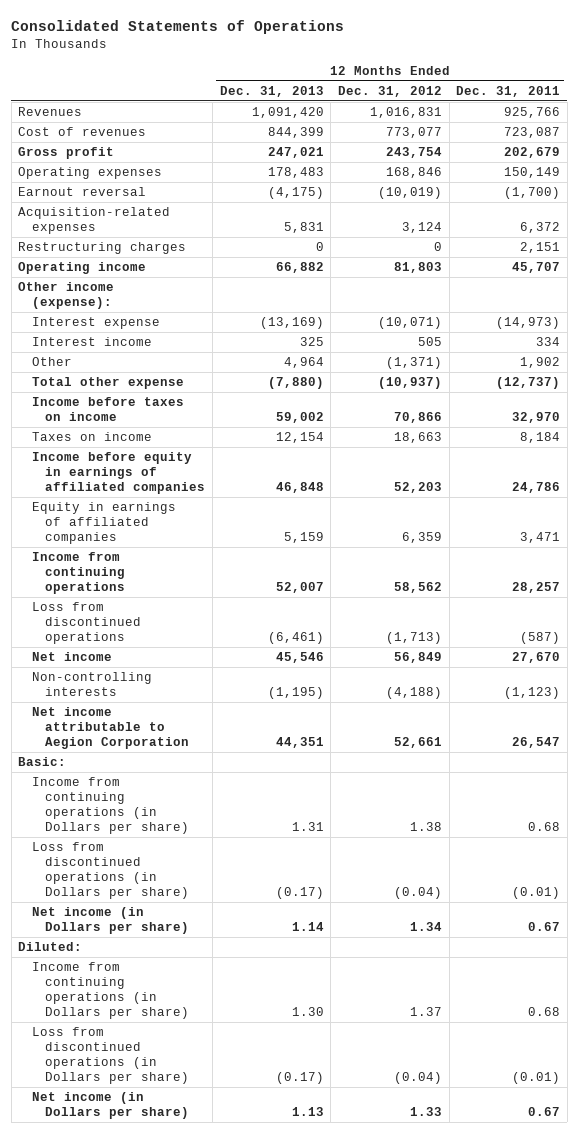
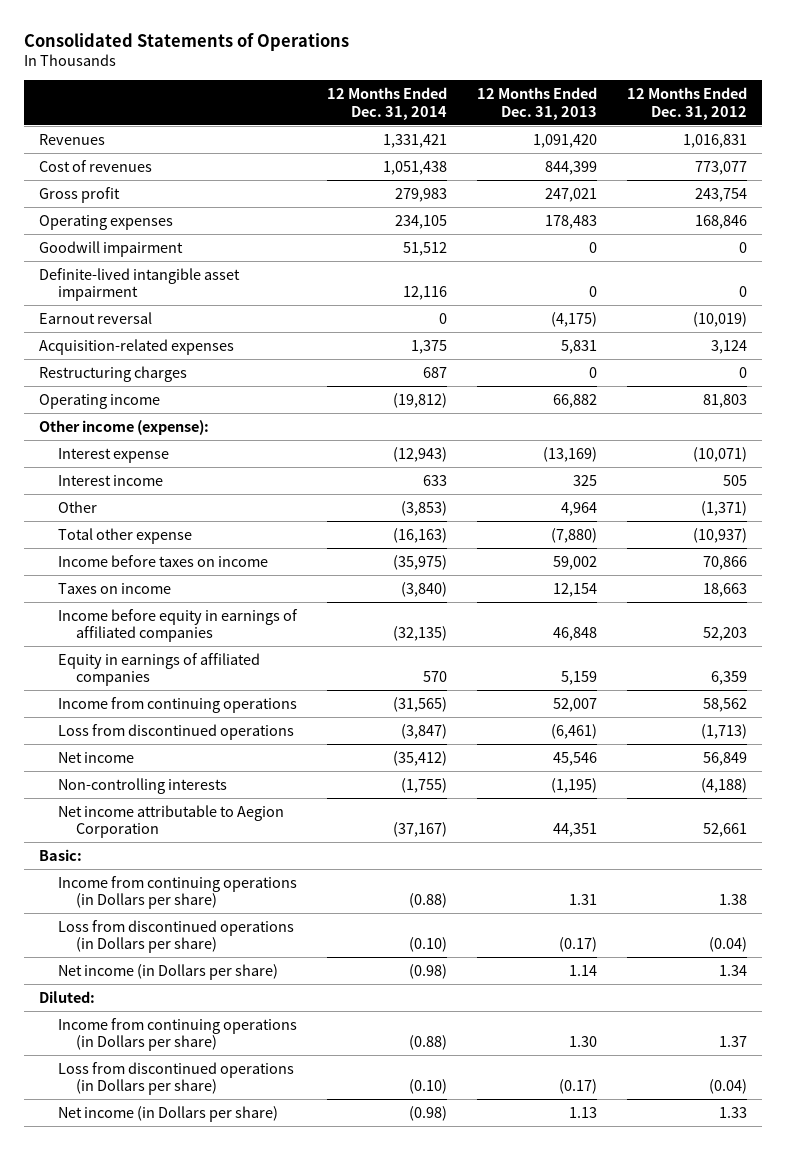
[456,85,561,97] Dec. 31, 2011 -> none
none -> [326,86,447,120] 12 Months Ended Dec. 31, 2014
none -> [39,240,184,257] Goodwill impairment
none -> [39,267,241,302] Definite-lived intangible asset impairment

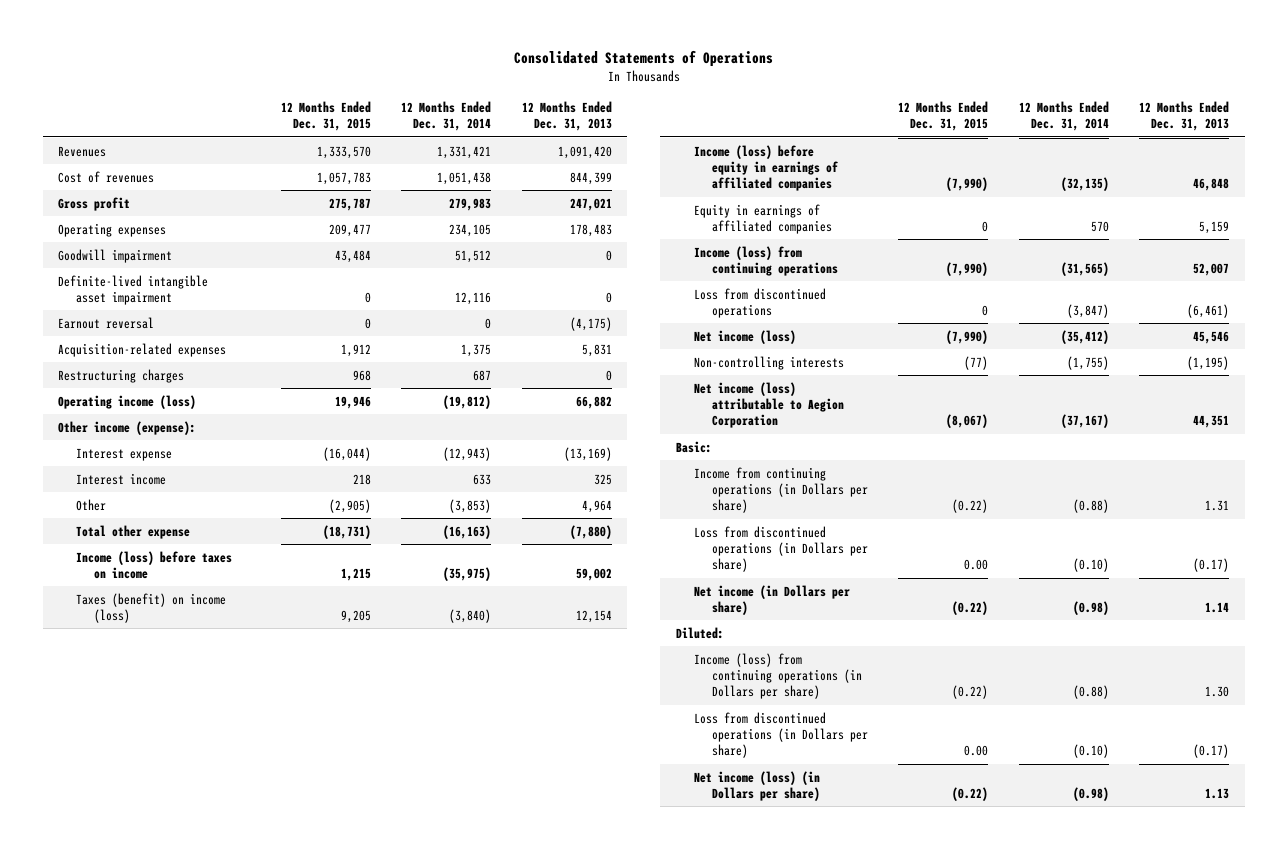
[626,86,747,120] 12 Months Ended Dec. 31, 2012 -> none
none -> [280,100,371,132] 12 Months Ended Dec. 31, 2015
[39,393,161,409] Operating income -> [58,394,197,409] Operating income (loss)
[57,554,268,567] Income before taxes on income -> [76,550,233,580] Income (loss) before taxes on income
[57,582,171,594] Taxes on income -> [76,592,227,624] Taxes (benefit) on income (loss)
[57,608,298,643] Income before equity in earnings of affiliated companies -> [693,144,838,192] Income (loss) before equity in earnings of affiliated companies
[57,696,297,713] Income from continuing operations -> [693,245,838,277] Income (loss) from continuing operations
[57,751,134,763] Net income -> [693,329,796,344] Net income (loss)
[57,804,284,839] Net income attributable to Aegion Corporation -> [693,381,844,429] Net income (loss) attributable to Aegion Corporation
[57,1017,297,1052] Income from continuing operations (in Dollars per share) -> [693,652,862,700] Income (loss) from continuing operations (in Dollars per share)
[57,1105,278,1122] Net income (in Dollars per share) -> [693,770,820,802] Net income (loss) (in Dollars per share)

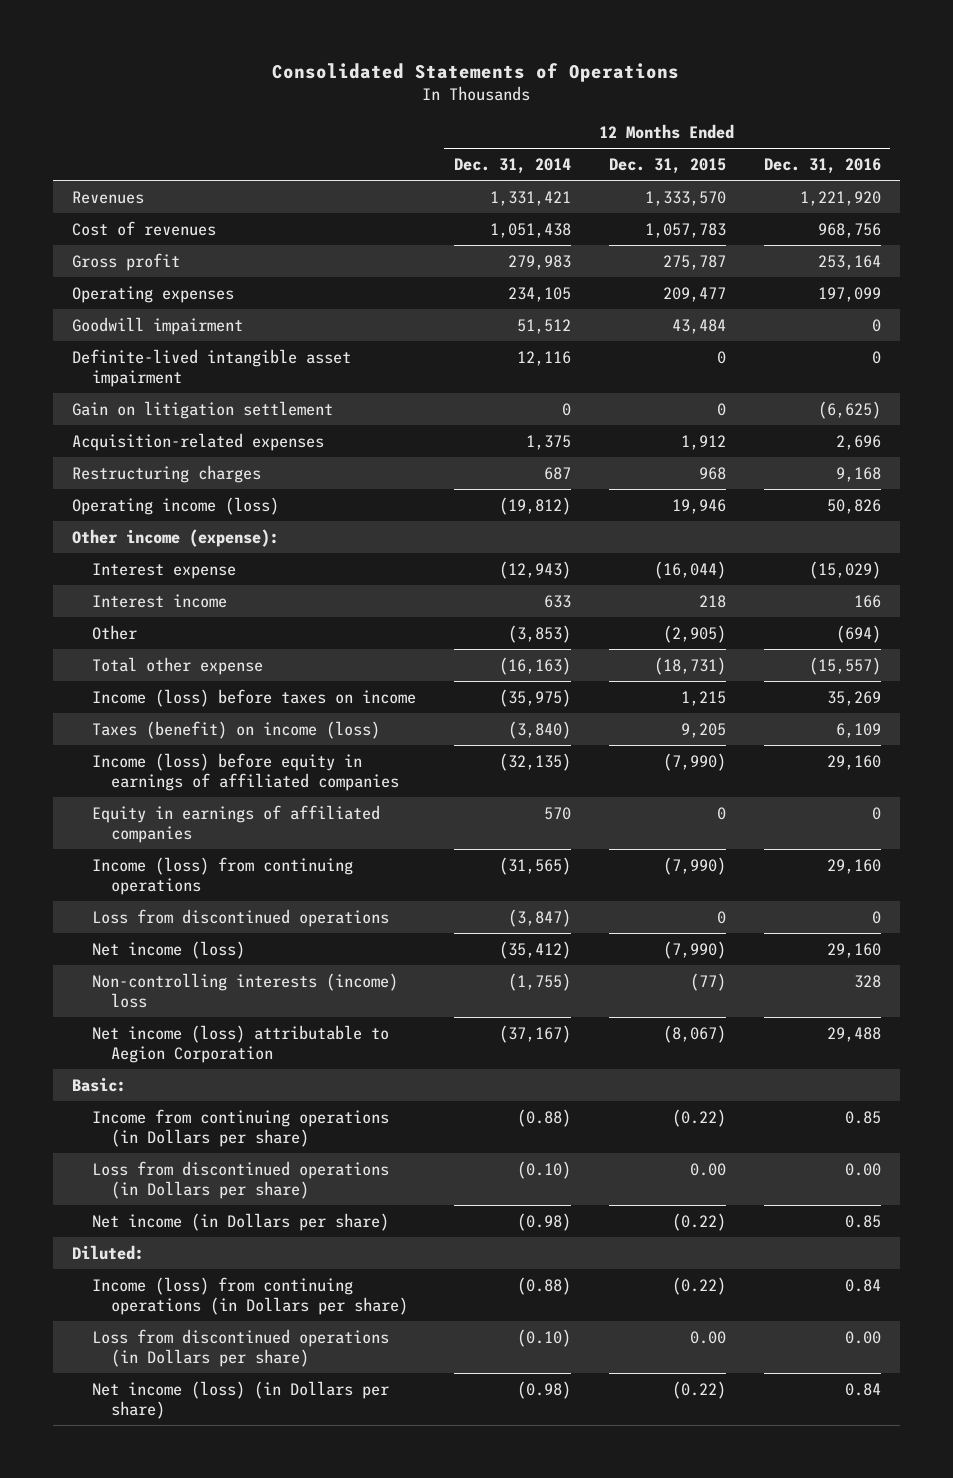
[521,100,612,132] 12 Months Ended Dec. 31, 2013 -> none
none -> [763,157,881,174] Dec. 31, 2016
[58,316,155,329] Earnout reversal -> none
none -> [72,400,334,419] Gain on litigation settlement
[693,355,844,370] Non-controlling interests -> [91,972,398,1009] Non-controlling interests (income) loss

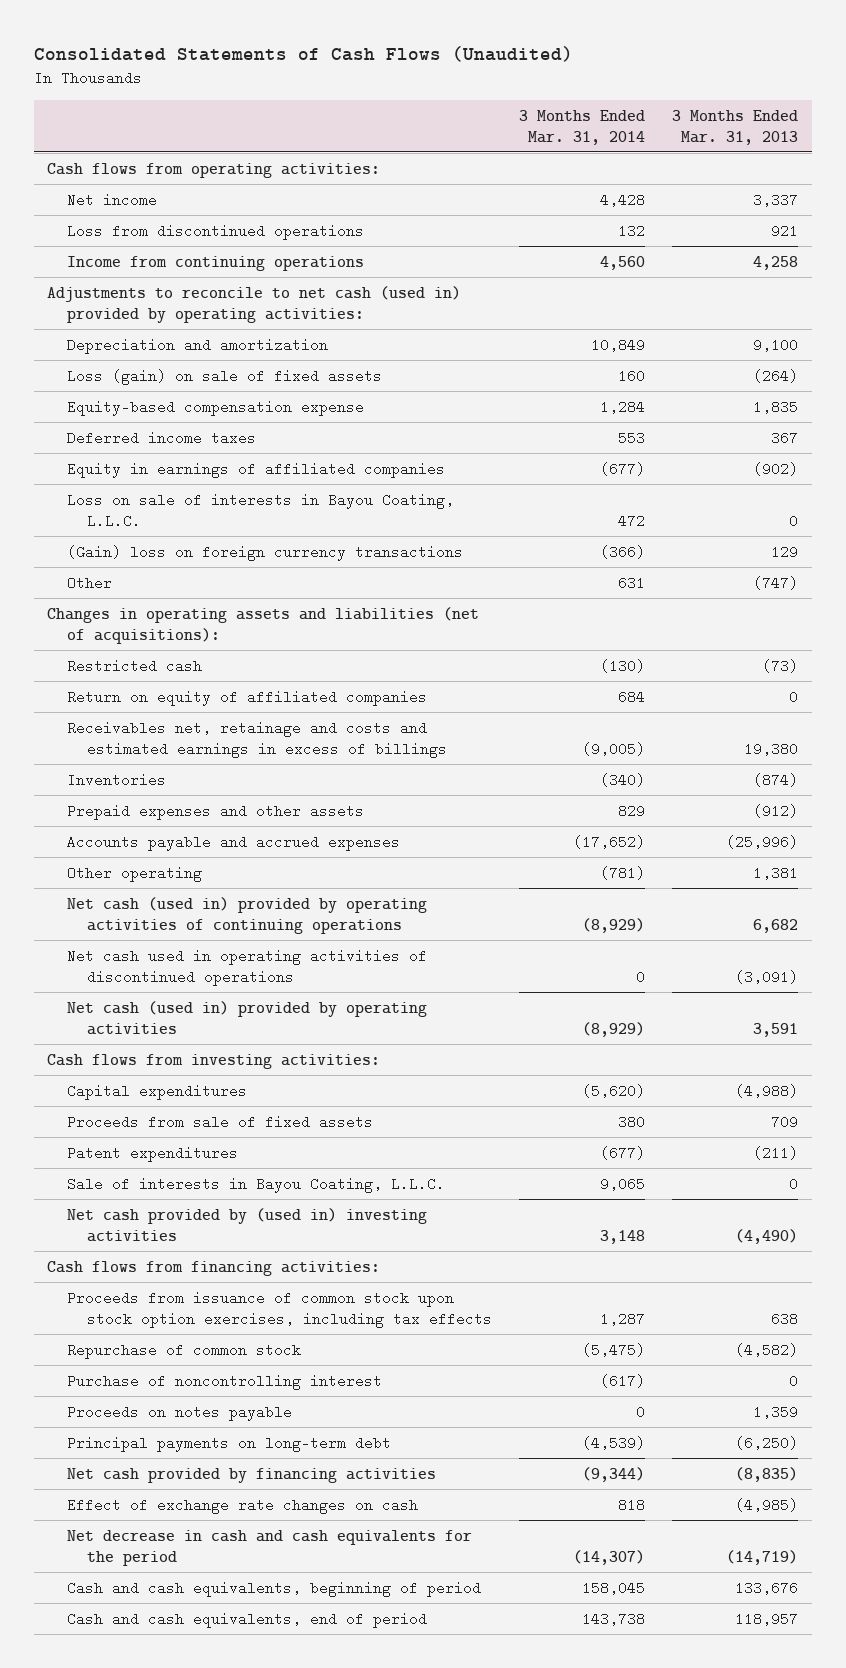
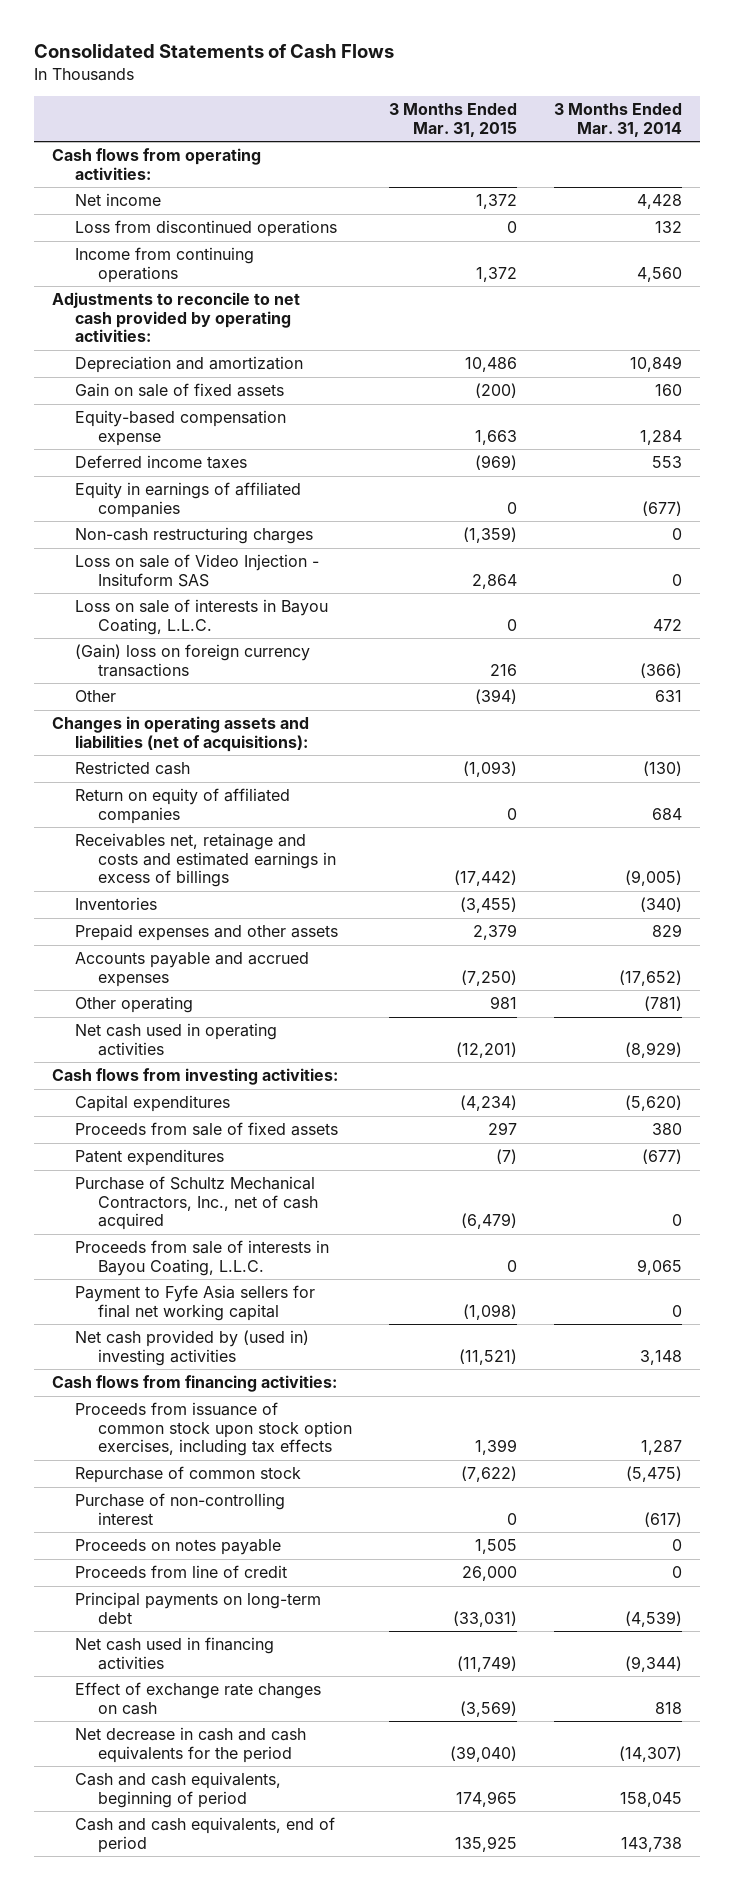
[33,45,573,62] Consolidated Statements of Cash Flows (Unaudited) -> [33,44,394,59] Consolidated Statements of Cash Flows
[672,109,799,145] 3 Months Ended Mar. 31, 2013 -> none
none -> [388,102,517,137] 3 Months Ended Mar. 31, 2015
[47,285,462,323] Adjustments to reconcile to net cash (used in) provided by operating activities: -> [52,292,301,343] Adjustments to reconcile to net cash provided by operating activities:
[67,368,383,385] Loss (gain) on sale of fixed assets -> [75,383,285,398] Gain on sale of fixed assets
none -> [75,527,314,545] Non-cash restructuring charges
none -> [75,554,320,587] Loss on sale of Video Injection - Insituform SAS
[67,896,428,934] Net cash (used in) provided by operating activities of continuing operations -> none
[67,948,428,986] Net cash used in operating activities of discontinued operations -> none
[67,1000,428,1035] Net cash (used in) provided by operating activities -> [75,1023,278,1056] Net cash used in operating activities
none -> [75,1176,318,1231] Purchase of Schultz Mechanical Contractors, Inc., net of cash acquired
[67,1176,446,1193] Sale of interests in Bayou Coating, L.L.C. -> [75,1240,330,1276] Proceeds from sale of interests in Bayou Coating, L.L.C.
none -> [75,1285,316,1321] Payment to Fyfe Asia sellers for final net working capital
[67,1373,383,1390] Purchase of noncontrolling interest -> [75,1493,286,1525] Purchase of non-controlling interest
none -> [75,1565,288,1579] Proceeds from line of credit
[67,1467,437,1483] Net cash provided by financing activities -> [75,1637,275,1670] Net cash used in financing activities

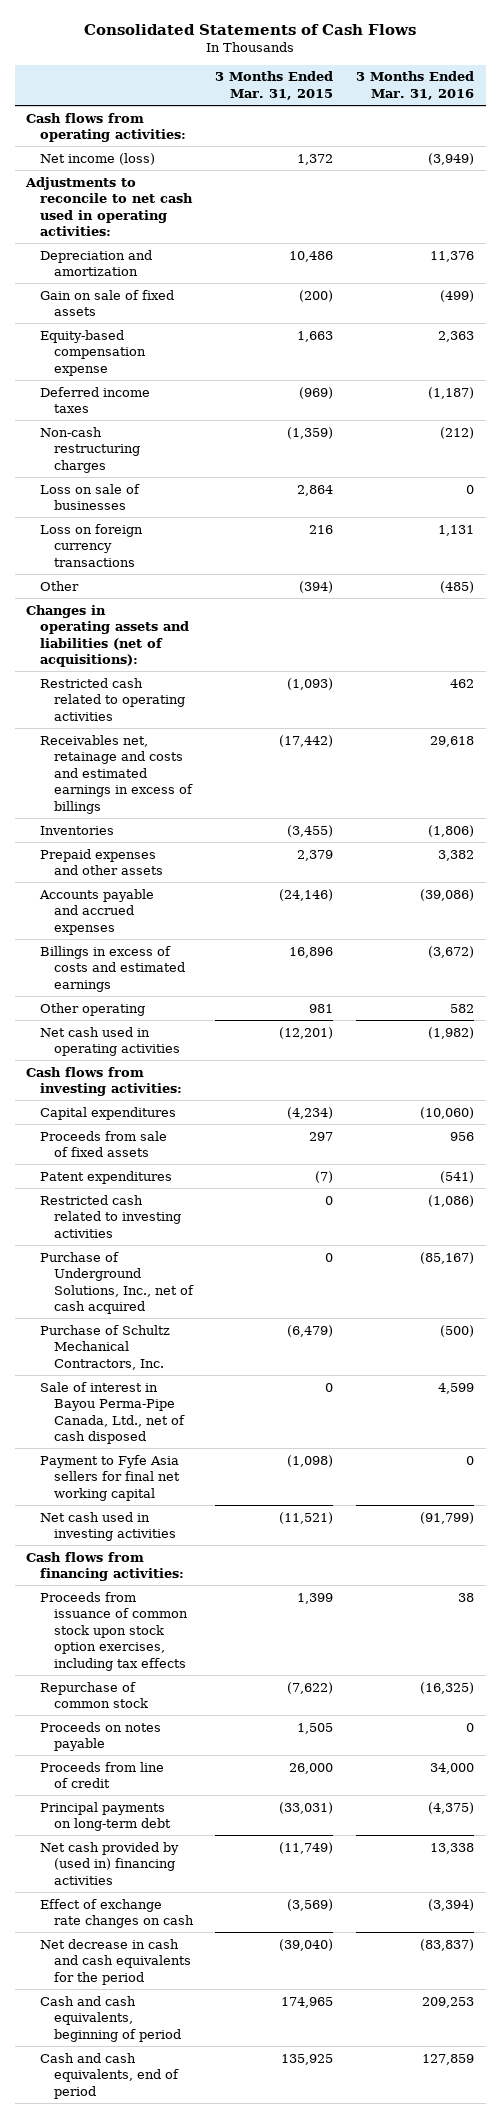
[553,102,682,137] 3 Months Ended Mar. 31, 2014 -> none
none -> [356,71,475,100] 3 Months Ended Mar. 31, 2016
[75,220,338,238] Loss from discontinued operations -> none
[75,247,255,283] Income from continuing operations -> none
[75,193,162,207] Net income -> [39,152,155,165] Net income (loss)
[52,292,301,343] Adjustments to reconcile to net cash provided by operating activities: -> [25,176,193,237] Adjustments to reconcile to net cash used in operating activities:
[75,482,302,518] Equity in earnings of affiliated companies -> none
[75,599,329,635] Loss on sale of interests in Bayou Coating, L.L.C. -> none
[75,554,320,587] Loss on sale of Video Injection - Insituform SAS -> [39,483,140,511] Loss on sale of businesses
[75,644,311,677] (Gain) loss on foreign currency transactions -> [39,523,143,567] Loss on foreign currency transactions
[75,788,291,824] Return on equity of affiliated companies -> none
[75,761,191,776] Restricted cash -> [39,677,185,721] Restricted cash related to operating activities
[460,969,517,986] (7,250) -> [279,888,334,901] (24,146)
none -> [39,945,185,992] Billings in excess of costs and estimated earnings
none -> [39,1194,181,1238] Restricted cash related to investing activities
[75,1176,318,1231] Purchase of Schultz Mechanical Contractors, Inc., net of cash acquired -> [39,1251,194,1315] Purchase of Underground Solutions, Inc., net of cash acquired
[460,1213,517,1230] (6,479) -> [325,1252,334,1262] 0
none -> [39,1324,170,1370] Purchase of Schultz Mechanical Contractors, Inc.
[75,1240,330,1276] Proceeds from sale of interests in Bayou Coating, L.L.C. -> [39,1381,185,1445] Sale of interest in Bayou Perma-Pipe Canada, Ltd., net of cash disposed
[75,1330,310,1366] Net cash provided by (used in) investing activities -> [39,1511,176,1542] Net cash used in investing activities
[75,1493,286,1525] Purchase of non-controlling interest -> none
[75,1637,275,1670] Net cash used in financing activities -> [39,1841,179,1885] Net cash provided by (used in) financing activities

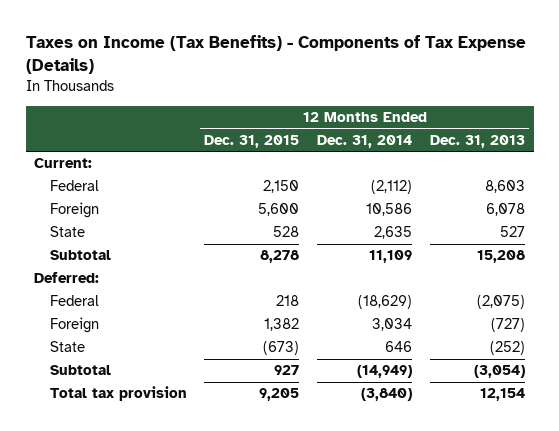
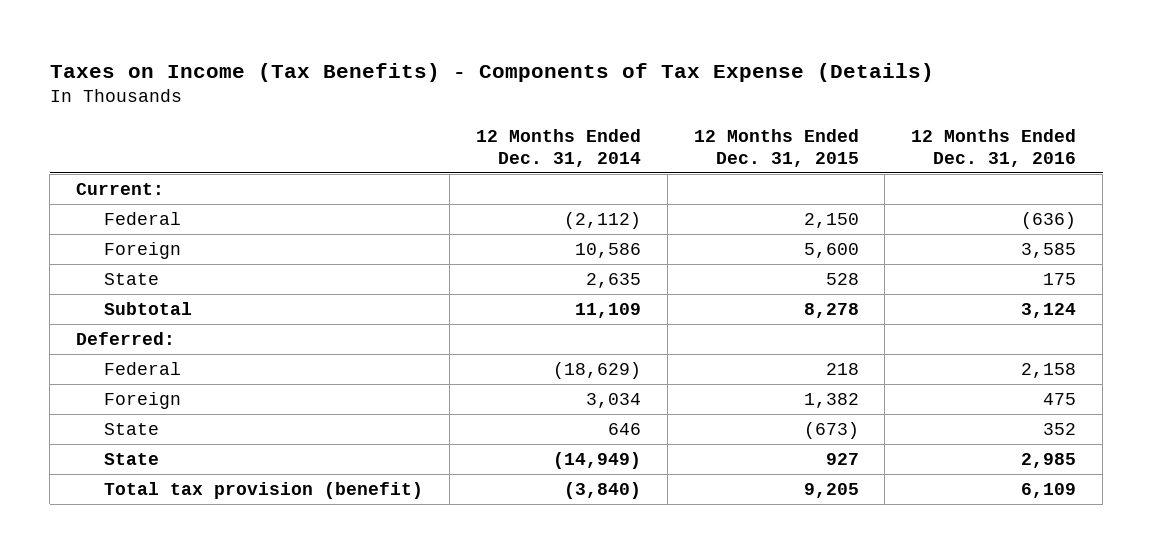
[429,134,525,148] Dec. 31, 2013 -> none
none -> [911,128,1077,167] 12 Months Ended Dec. 31, 2016
[49,365,111,376] Subtotal -> [104,453,160,466] State
[49,386,187,402] Total tax provision -> [104,482,424,500] Total tax provision (benefit)

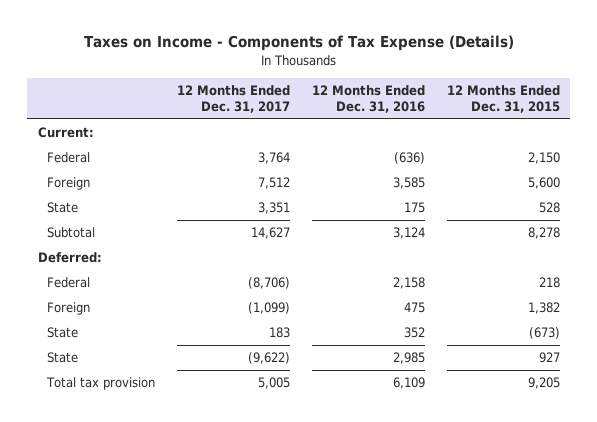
[49,62,934,82] Taxes on Income (Tax Benefits) - Components of Tax Expense (Details) -> [83,34,514,51] Taxes on Income - Components of Tax Expense (Details)
[475,128,641,167] 12 Months Ended Dec. 31, 2014 -> none
none -> [177,84,291,114] 12 Months Ended Dec. 31, 2017
[104,482,424,500] Total tax provision (benefit) -> [46,377,156,391] Total tax provision

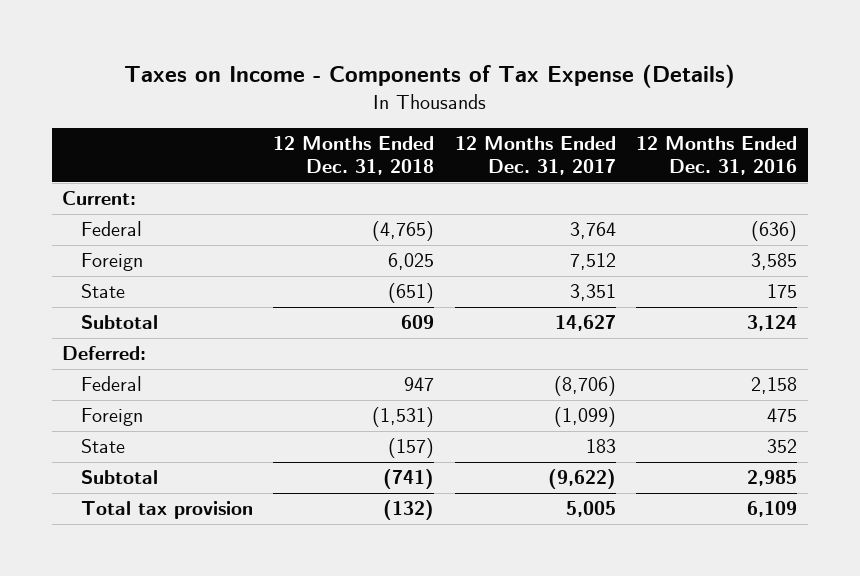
[446,84,560,114] 12 Months Ended Dec. 31, 2015 -> none
none -> [273,136,435,176] 12 Months Ended Dec. 31, 2018
[47,352,79,364] State -> [80,470,158,485] Subtotal

